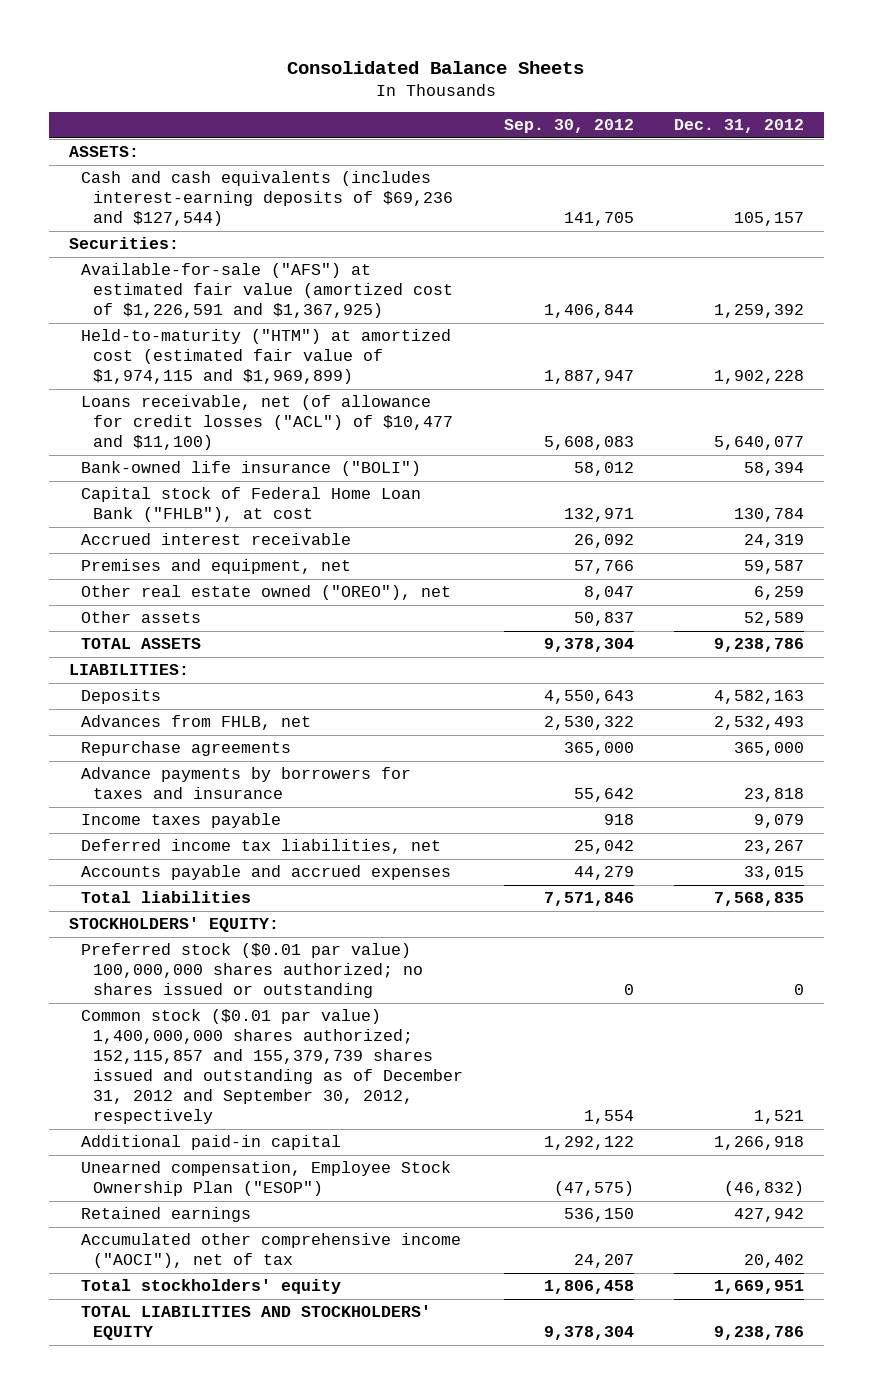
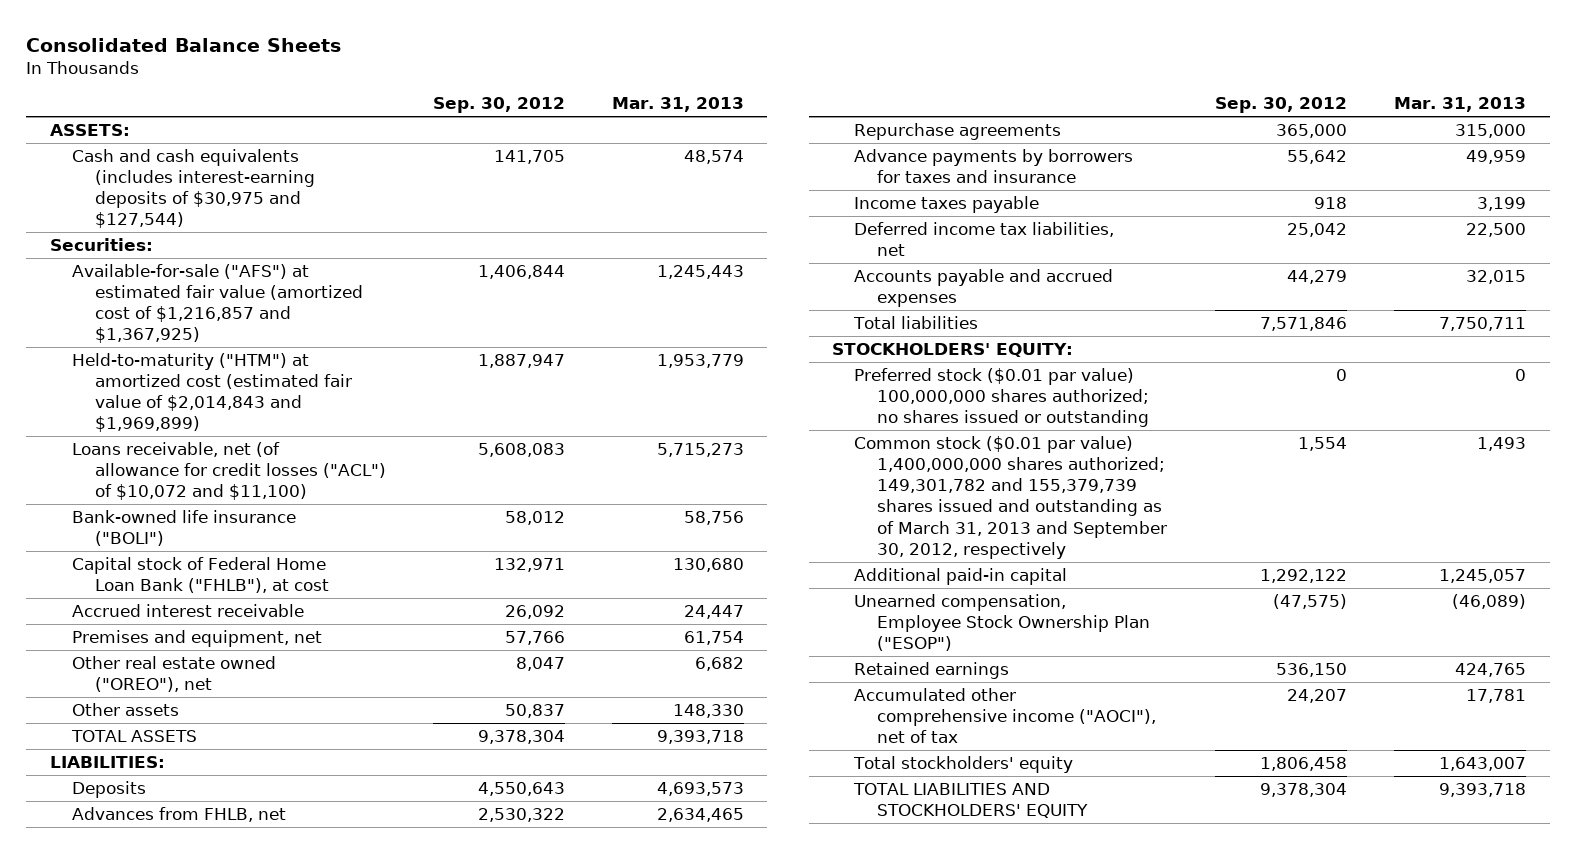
[673,119,804,134] Dec. 31, 2012 -> none
none -> [611,97,744,113] Mar. 31, 2013
[81,171,454,227] Cash and cash equivalents (includes interest-earning deposits of $69,236 and $127,544) -> [72,148,315,229] Cash and cash equivalents (includes interest-earning deposits of $30,975 and $127,544)
[81,263,454,319] Available-for-sale ("AFS") at estimated fair value (amortized cost of $1,226,591 and $1,367,925) -> [72,263,363,344] Available-for-sale ("AFS") at estimated fair value (amortized cost of $1,216,857 and $1,367,925)
[81,329,452,385] Held-to-maturity ("HTM") at amortized cost (estimated fair value of $1,974,115 and $1,969,899) -> [72,352,352,433] Held-to-maturity ("HTM") at amortized cost (estimated fair value of $2,014,843 and $1,969,899)
[81,395,454,451] Loans receivable, net (of allowance for credit losses ("ACL") of $10,477 and $11,100) -> [72,441,386,501] Loans receivable, net (of allowance for credit losses ("ACL") of $10,072 and $11,100)
[81,1009,464,1125] Common stock ($0.01 par value) 1,400,000,000 shares authorized; 152,115,857 and 155,379,739 shares issued and outstanding as of December 31, 2012 and September 30, 2012, respectively -> [854,435,1167,559] Common stock ($0.01 par value) 1,400,000,000 shares authorized; 149,301,782 and 155,379,739 shares issued and outstanding as of March 31, 2013 and September 30, 2012, respectively

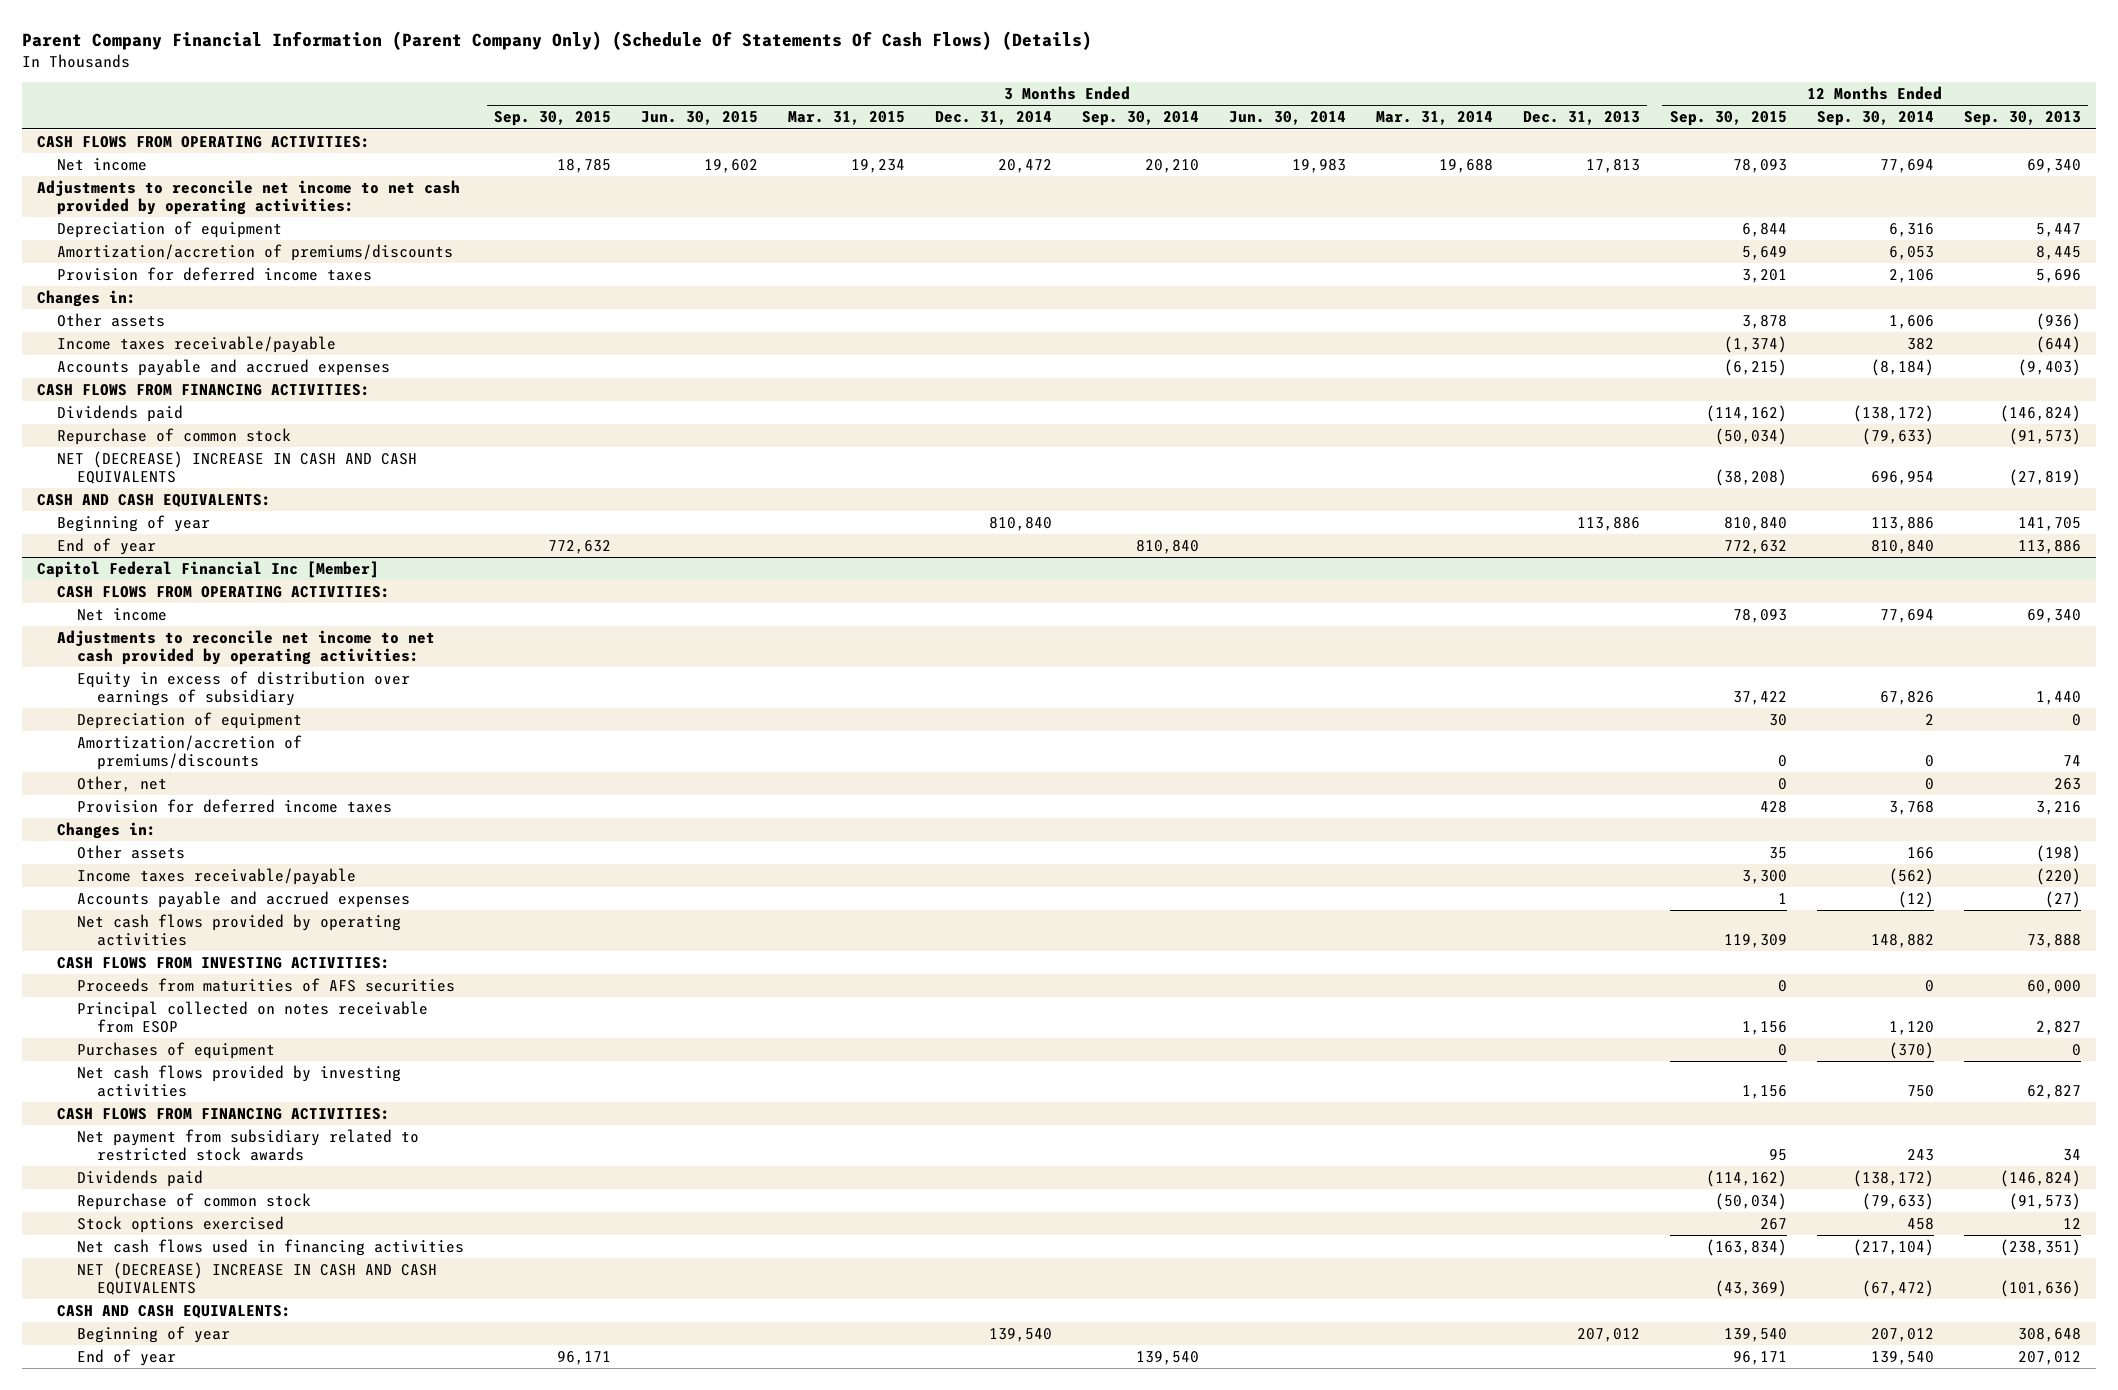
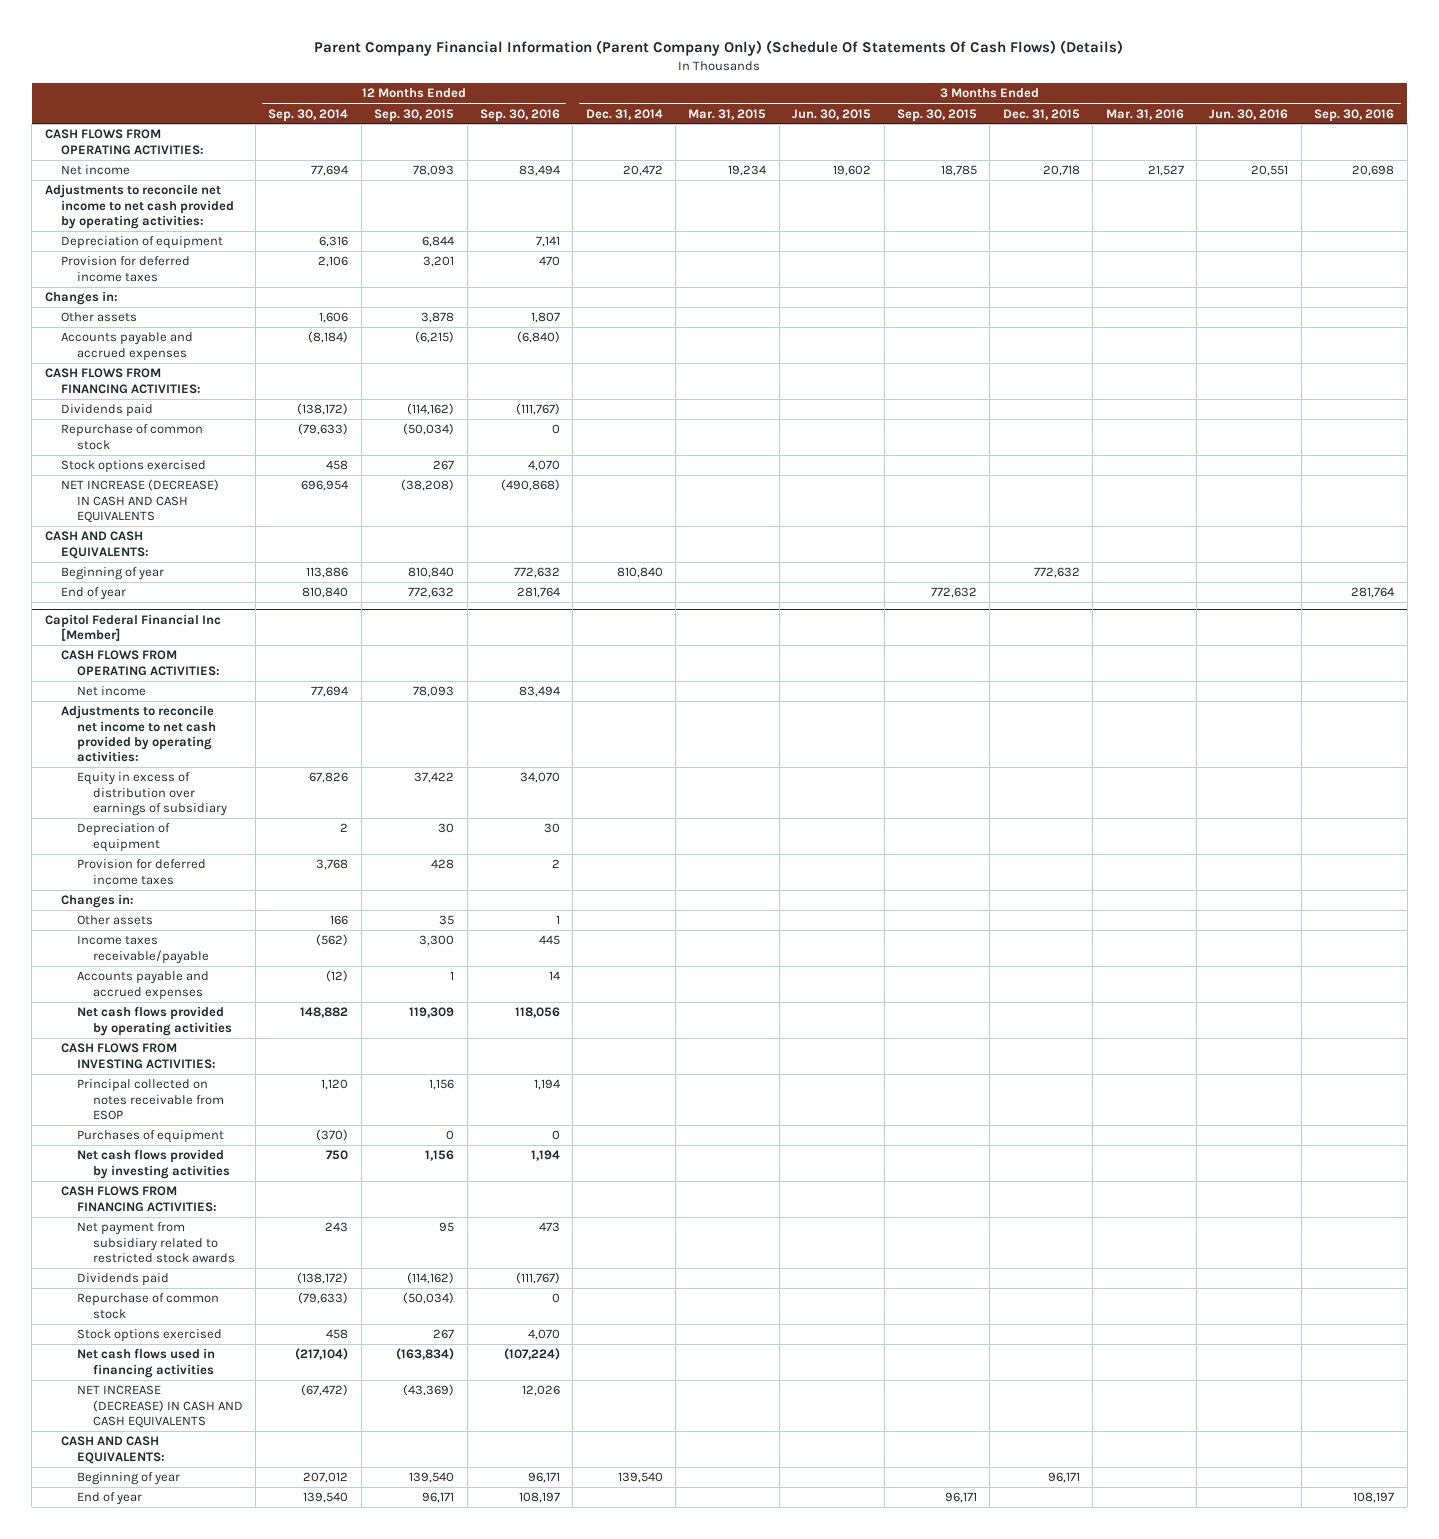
[1081,111,1199,127] Sep. 30, 2014 -> none
[1228,111,1346,126] Jun. 30, 2014 -> none
[1375,111,1493,126] Mar. 31, 2014 -> none
[1522,111,1640,126] Dec. 31, 2013 -> none
[1963,111,2081,127] Sep. 30, 2013 -> none
none -> [479,108,560,122] Sep. 30, 2016
none -> [1002,108,1080,120] Dec. 31, 2015
none -> [1105,108,1184,120] Mar. 31, 2016
none -> [1209,108,1289,120] Jun. 30, 2016
none -> [1314,108,1395,122] Sep. 30, 2016
[57,244,454,262] Amortization/accretion of premiums/discounts -> none
[57,336,337,354] Income taxes receivable/payable -> none
none -> [60,460,206,474] Stock options exercised
[57,451,418,485] NET (DECREASE) INCREASE IN CASH AND CASH EQUIVALENTS -> [60,479,219,524] NET INCREASE (DECREASE) IN CASH AND CASH EQUIVALENTS
[77,735,303,771] Amortization/accretion of premiums/discounts -> none
[77,776,168,793] Other, net -> none
[77,978,456,993] Proceeds from maturities of AFS securities -> none
[77,1262,438,1296] NET (DECREASE) INCREASE IN CASH AND CASH EQUIVALENTS -> [76,1385,243,1429] NET INCREASE (DECREASE) IN CASH AND CASH EQUIVALENTS

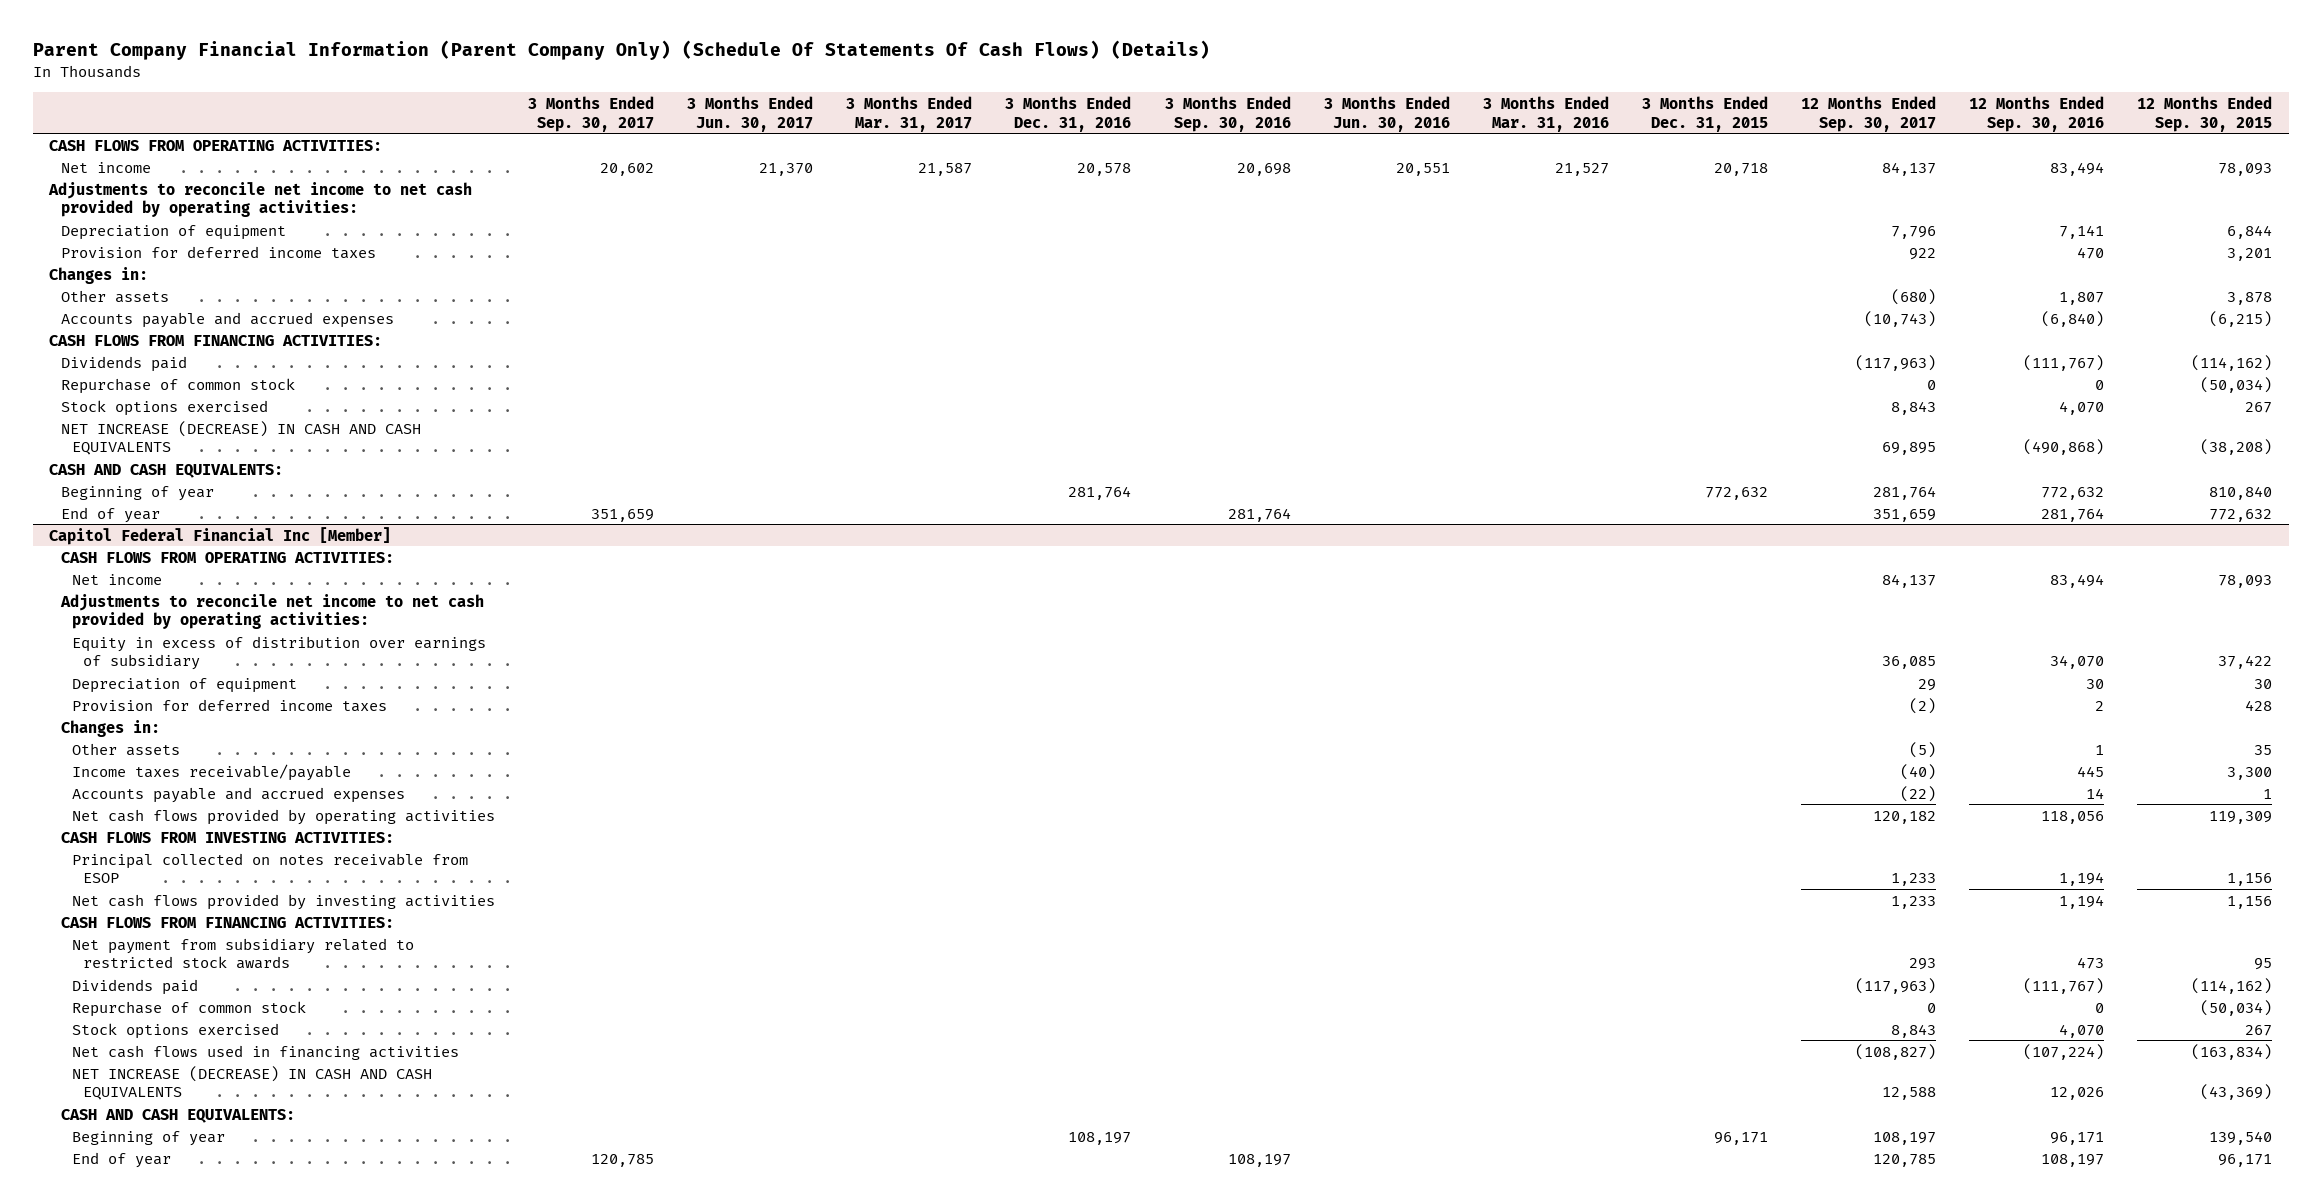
[268,108,349,122] Sep. 30, 2014 -> none
[585,108,663,120] Dec. 31, 2014 -> none
[688,108,767,120] Mar. 31, 2015 -> none
[792,108,872,120] Jun. 30, 2015 -> none
[897,108,978,122] Sep. 30, 2015 -> none
none -> [528,95,655,132] 3 Months Ended Sep. 30, 2017
none -> [687,95,814,132] 3 Months Ended Jun. 30, 2017
none -> [846,95,973,132] 3 Months Ended Mar. 31, 2017
none -> [1005,95,1132,132] 3 Months Ended Dec. 31, 2016
none -> [1800,95,1936,132] 12 Months Ended Sep. 30, 2017
[76,1130,224,1144] Purchases of equipment -> none

